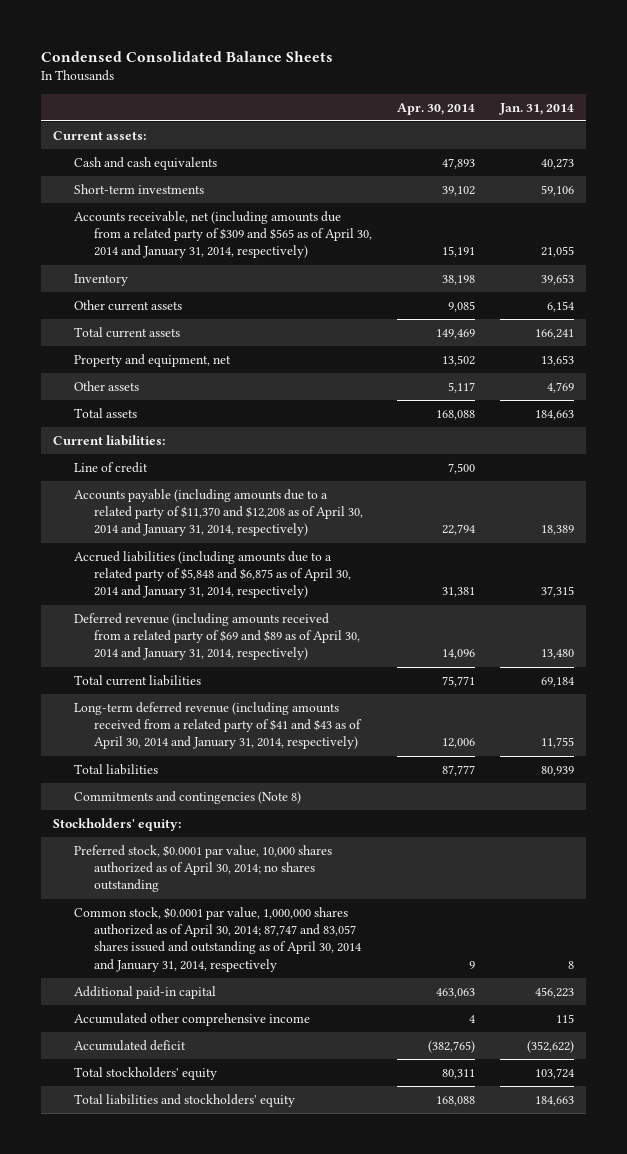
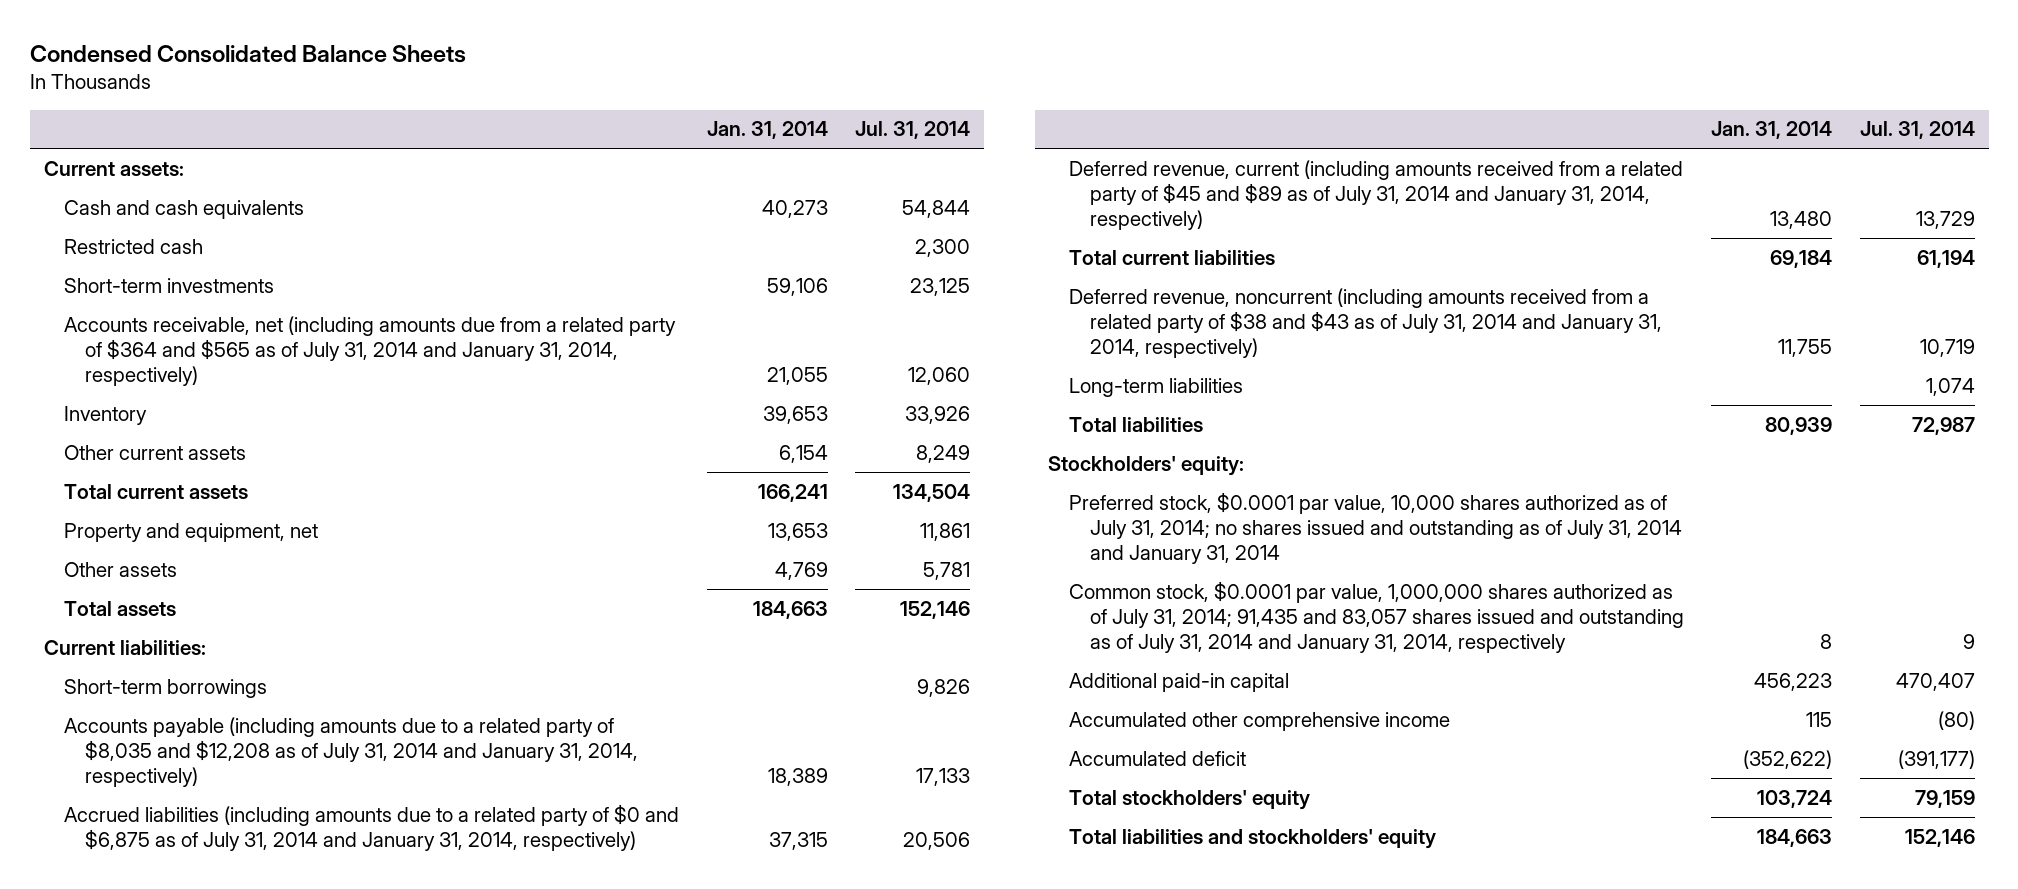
[397,102,476,115] Apr. 30, 2014 -> none
none -> [854,121,970,140] Jul. 31, 2014
none -> [64,238,204,254] Restricted cash
[73,211,373,259] Accounts receivable, net (including amounts due from a related party of $309 and $565 as of April 30, 2014 and January 31, 2014, respectively) -> [64,315,677,386] Accounts receivable, net (including amounts due from a related party of $364 and $565 as of July 31, 2014 and January 31, 2014, respectively)
[73,462,148,474] Line of credit -> none
none -> [64,678,268,698] Short-term borrowings
[73,489,364,537] Accounts payable (including amounts due to a related party of $11,370 and $12,208 as of April 30, 2014 and January 31, 2014, respectively) -> [64,716,638,787] Accounts payable (including amounts due to a related party of $8,035 and $12,208 as of July 31, 2014 and January 31, 2014, respectively)
[73,551,352,599] Accrued liabilities (including amounts due to a related party of $5,848 and $6,875 as of April 30, 2014 and January 31, 2014, respectively) -> [64,803,680,851] Accrued liabilities (including amounts due to a related party of $0 and $6,875 as of July 31, 2014 and January 31, 2014, respectively)
[73,613,361,661] Deferred revenue (including amounts received from a related party of $69 and $89 as of April 30, 2014 and January 31, 2014, respectively) -> [1069,159,1684,230] Deferred revenue, current (including amounts received from a related party of $45 and $89 as of July 31, 2014 and January 31, 2014, respectively)
[73,702,363,750] Long-term deferred revenue (including amounts received from a related party of $41 and $43 as of April 30, 2014 and January 31, 2014, respectively) -> [1069,287,1662,358] Deferred revenue, noncurrent (including amounts received from a related party of $38 and $43 as of July 31, 2014 and January 31, 2014, respectively)
none -> [1069,377,1244,397] Long-term liabilities
[73,791,301,805] Commitments and contingencies (Note 8) -> none
[73,845,332,893] Preferred stock, $0.0001 par value, 10,000 shares authorized as of April 30, 2014; no shares outstanding -> [1069,491,1682,564] Preferred stock, $0.0001 par value, 10,000 shares authorized as of July 31, 2014; no shares issued and outstanding as of July 31, 2014 and January 31, 2014
[73,907,362,972] Common stock, $0.0001 par value, 1,000,000 shares authorized as of April 30, 2014; 87,747 and 83,057 shares issued and outstanding as of April 30, 2014 and January 31, 2014, respectively -> [1069,580,1684,653] Common stock, $0.0001 par value, 1,000,000 shares authorized as of July 31, 2014; 91,435 and 83,057 shares issued and outstanding as of July 31, 2014 and January 31, 2014, respectively

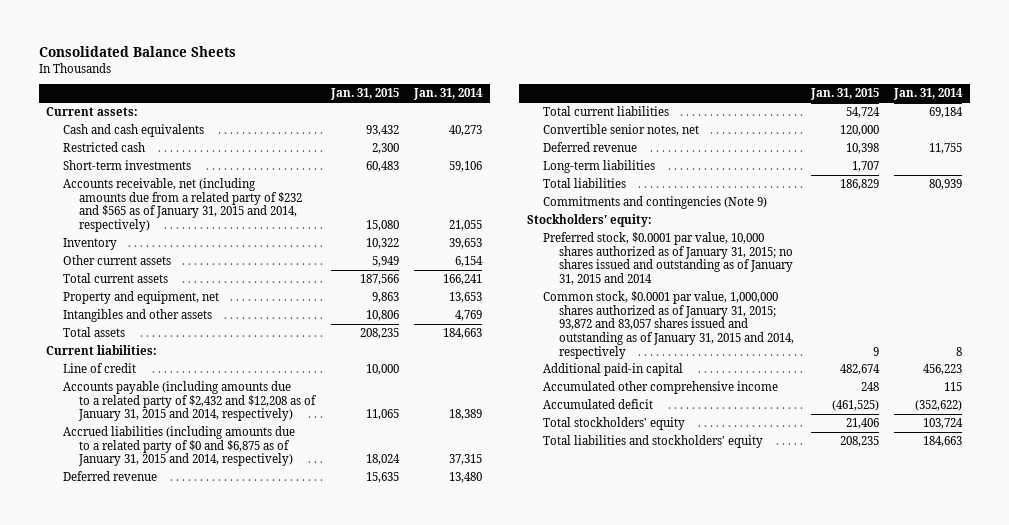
[29,44,466,63] Condensed Consolidated Balance Sheets -> [38,45,236,57] Consolidated Balance Sheets
[854,121,970,140] Jul. 31, 2014 -> none
none -> [329,88,399,101] Jan. 31, 2015
[64,315,677,386] Accounts receivable, net (including amounts due from a related party of $364 and $565 as of July 31, 2014 and January 31, 2014, respectively) -> [62,178,303,232] Accounts receivable, net (including amounts due from a related party of $232 and $565 as of January 31, 2015 and 2014, respectively)
[64,561,178,577] Other assets -> [62,309,212,323] Intangibles and other assets
[64,678,268,698] Short-term borrowings -> none
none -> [62,363,136,374] Line of credit
[64,716,638,787] Accounts payable (including amounts due to a related party of $8,035 and $12,208 as of July 31, 2014 and January 31, 2014, respectively) -> [62,381,318,422] Accounts payable (including amounts due to a related party of $2,432 and $12,208 as of January 31, 2015 and 2014, respectively)
[64,803,680,851] Accrued liabilities (including amounts due to a related party of $0 and $6,875 as of July 31, 2014 and January 31, 2014, respectively) -> [62,426,295,467] Accrued liabilities (including amounts due to a related party of $0 and $6,875 as of January 31, 2015 and 2014, respectively)
[1069,159,1684,230] Deferred revenue, current (including amounts received from a related party of $45 and $89 as of July 31, 2014 and January 31, 2014, respectively) -> [62,471,157,482] Deferred revenue
none -> [542,124,699,137] Convertible senior notes, net
[1069,287,1662,358] Deferred revenue, noncurrent (including amounts received from a related party of $38 and $43 as of July 31, 2014 and January 31, 2014, respectively) -> [542,142,637,153] Deferred revenue
none -> [542,196,767,210] Commitments and contingencies (Note 9)
[1069,491,1682,564] Preferred stock, $0.0001 par value, 10,000 shares authorized as of July 31, 2014; no shares issued and outstanding as of July 31, 2014 and January 31, 2014 -> [542,232,794,285] Preferred stock, $0.0001 par value, 10,000 shares authorized as of January 31, 2015; no shares issued and outstanding as of January 31, 2015 and 2014
[1069,580,1684,653] Common stock, $0.0001 par value, 1,000,000 shares authorized as of July 31, 2014; 91,435 and 83,057 shares issued and outstanding as of July 31, 2014 and January 31, 2014, respectively -> [542,291,795,359] Common stock, $0.0001 par value, 1,000,000 shares authorized as of January 31, 2015; 93,872 and 83,057 shares issued and outstanding as of January 31, 2015 and 2014, respectively

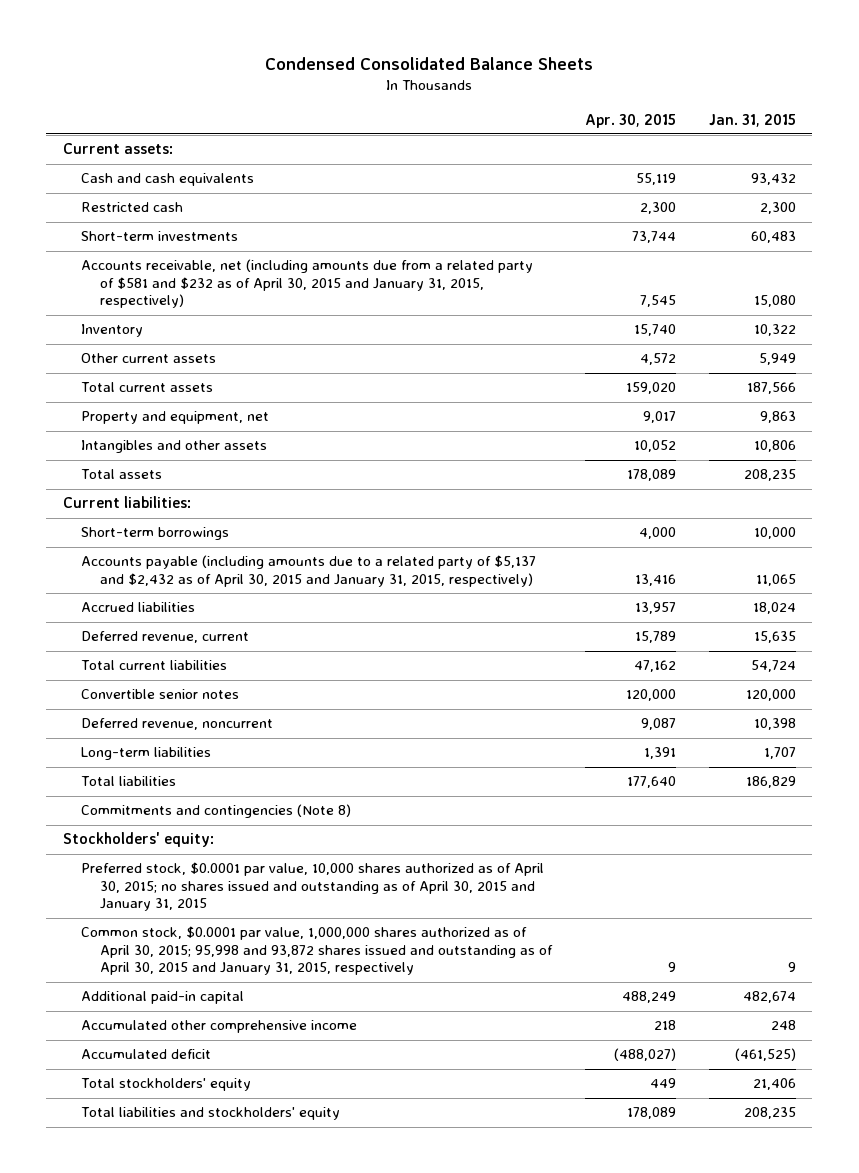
[38,45,236,57] Consolidated Balance Sheets -> [265,56,594,70] Condensed Consolidated Balance Sheets
[413,88,484,101] Jan. 31, 2014 -> none
none -> [584,113,676,128] Apr. 30, 2015
[62,178,303,232] Accounts receivable, net (including amounts due from a related party of $232 and $565 as of January 31, 2015 and 2014, respectively) -> [81,259,534,309] Accounts receivable, net (including amounts due from a related party of $581 and $232 as of April 30, 2015 and January 31, 2015, respectively)
[62,363,136,374] Line of credit -> none
none -> [81,527,230,541] Short-term borrowings
[62,381,318,422] Accounts payable (including amounts due to a related party of $2,432 and $12,208 as of January 31, 2015 and 2014, respectively) -> [81,555,537,587] Accounts payable (including amounts due to a related party of $5,137 and $2,432 as of April 30, 2015 and January 31, 2015, respectively)
[62,426,295,467] Accrued liabilities (including amounts due to a related party of $0 and $6,875 as of January 31, 2015 and 2014, respectively) -> [81,602,196,613] Accrued liabilities
[62,471,157,482] Deferred revenue -> [81,631,250,644] Deferred revenue, current
[542,124,699,137] Convertible senior notes, net -> [81,689,240,700] Convertible senior notes
[542,142,637,153] Deferred revenue -> [81,718,274,731] Deferred revenue, noncurrent
[542,196,767,210] Commitments and contingencies (Note 9) -> [81,804,352,819] Commitments and contingencies (Note 8)
[542,232,794,285] Preferred stock, $0.0001 par value, 10,000 shares authorized as of January 31, 2015; no shares issued and outstanding as of January 31, 2015 and 2014 -> [81,862,545,912] Preferred stock, $0.0001 par value, 10,000 shares authorized as of April 30, 2015; no shares issued and outstanding as of April 30, 2015 and January 31, 2015
[542,291,795,359] Common stock, $0.0001 par value, 1,000,000 shares authorized as of January 31, 2015; 93,872 and 83,057 shares issued and outstanding as of January 31, 2015 and 2014, respectively -> [81,926,553,976] Common stock, $0.0001 par value, 1,000,000 shares authorized as of April 30, 2015; 95,998 and 93,872 shares issued and outstanding as of April 30, 2015 and January 31, 2015, respectively

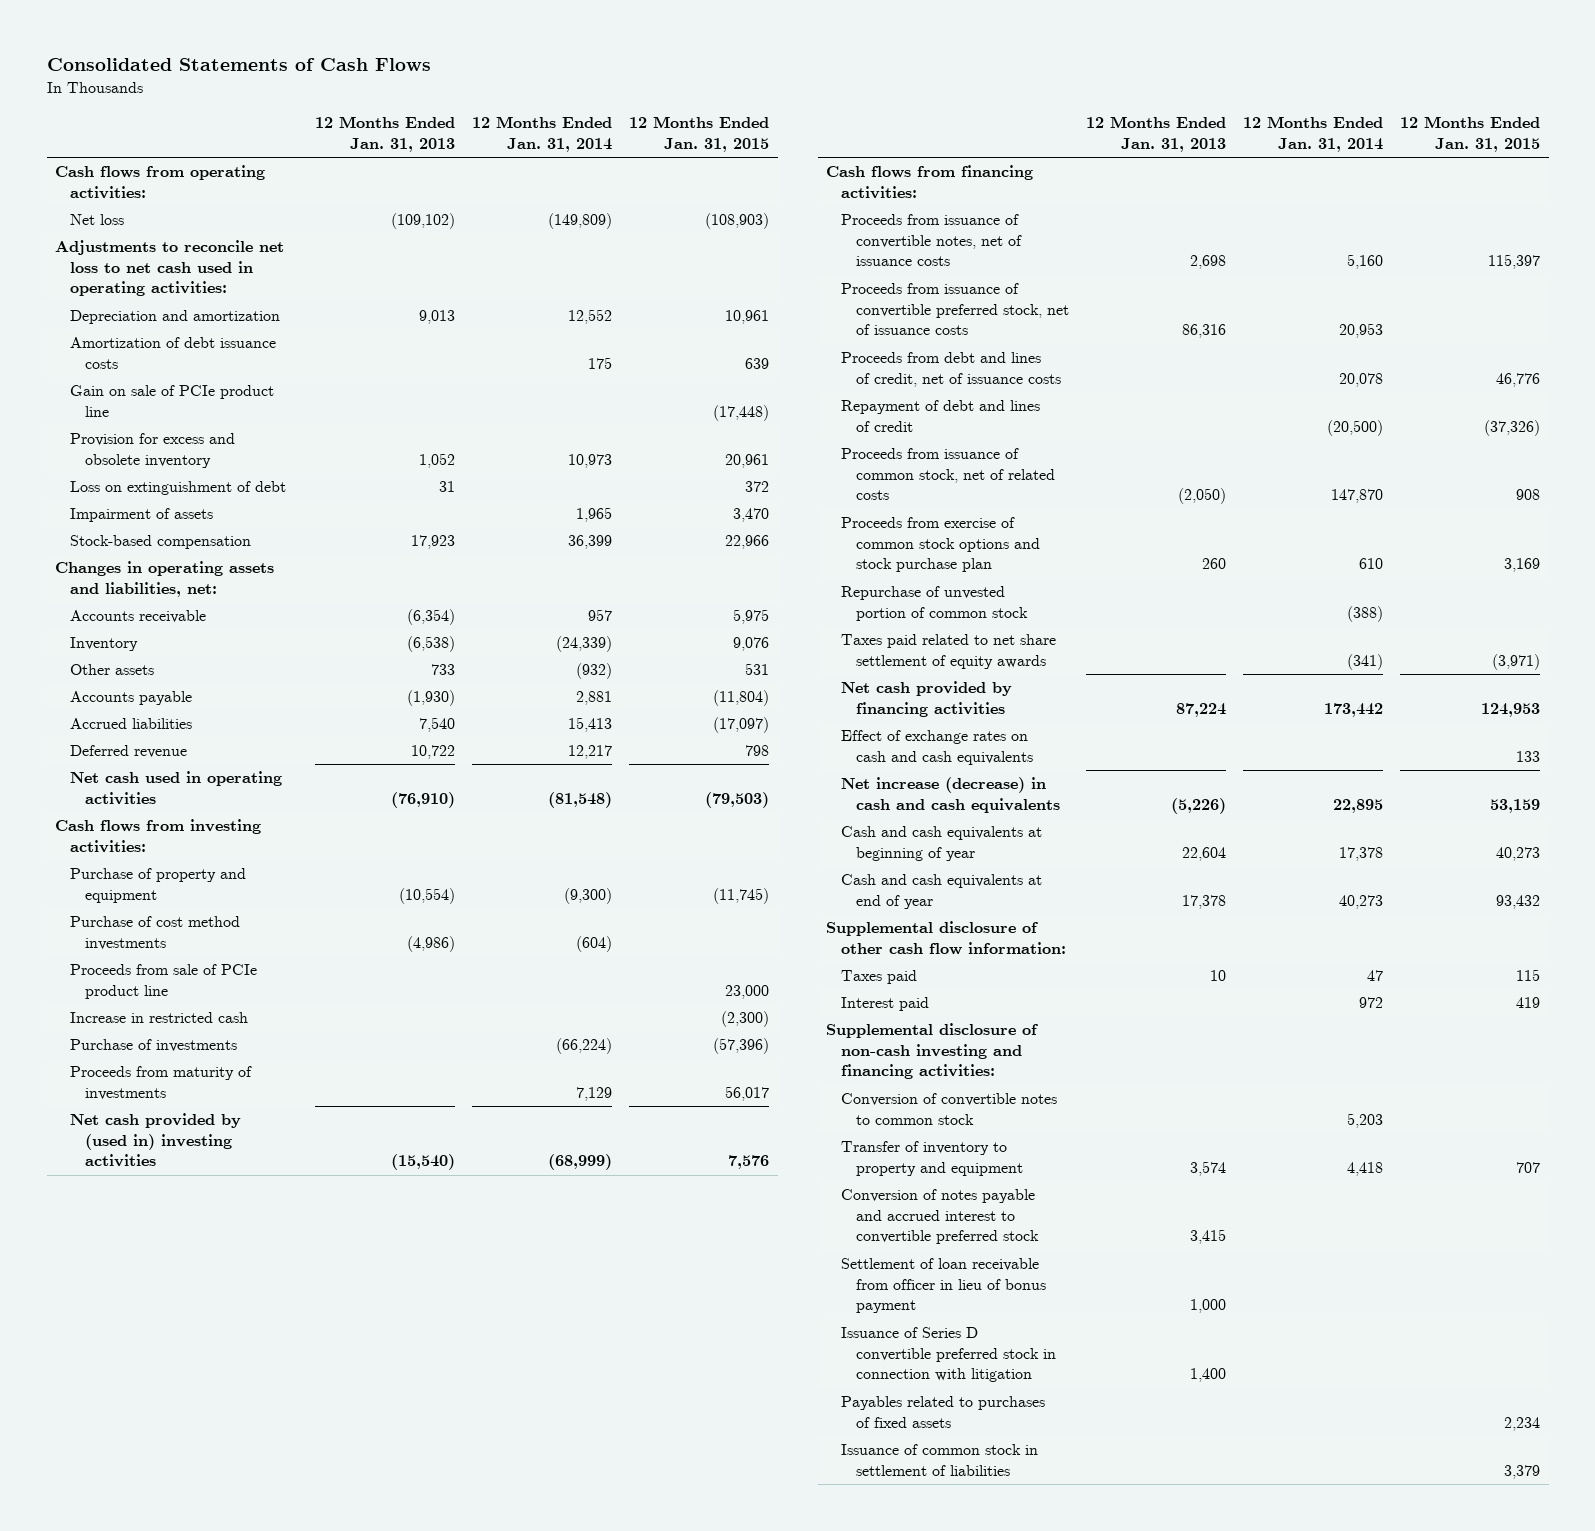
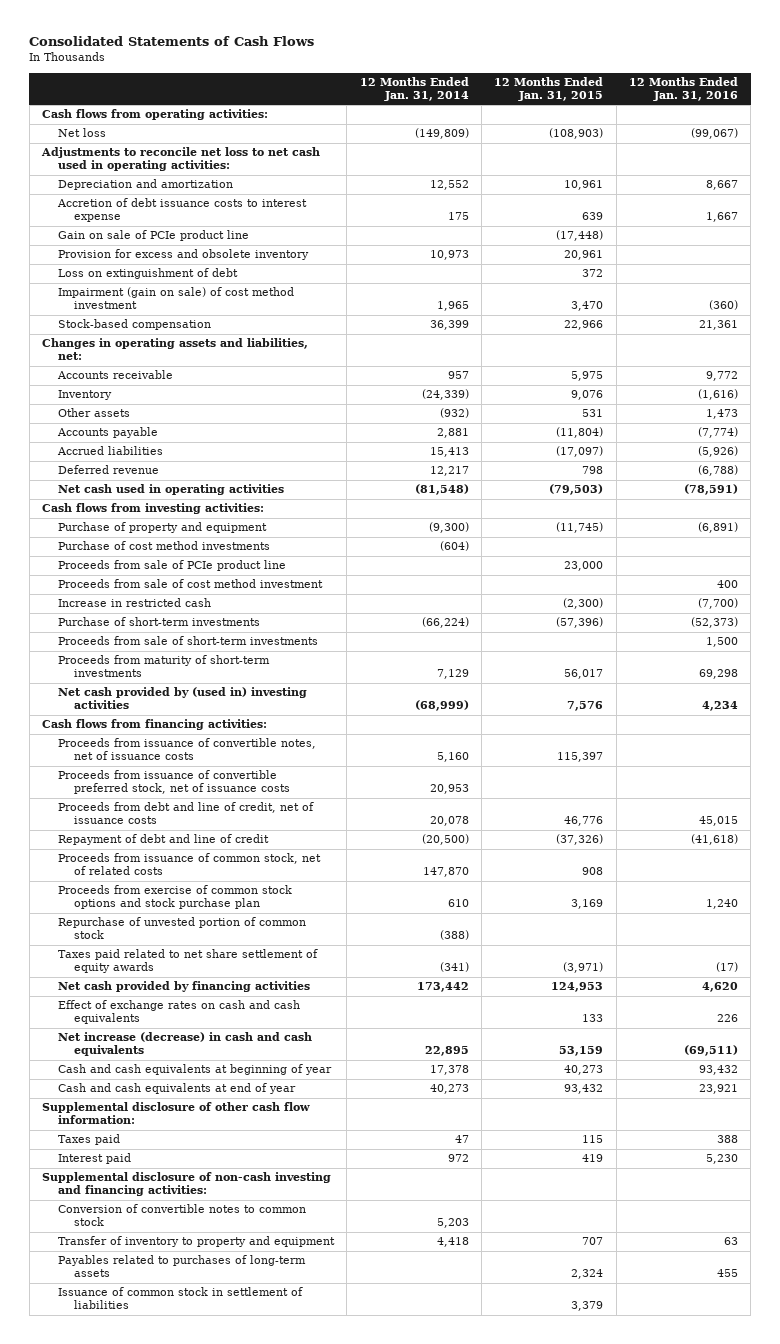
[315,116,456,152] 12 Months Ended Jan. 31, 2013 -> none
none -> [628,76,738,102] 12 Months Ended Jan. 31, 2016
[70,337,277,369] Amortization of debt issuance costs -> [57,198,308,223] Accretion of debt issuance costs to interest expense
[70,508,214,523] Impairment of assets -> [58,287,295,310] Impairment (gain on sale) of cost method investment
none -> [58,579,324,589] Proceeds from sale of cost method investment
[70,1039,238,1053] Purchase of investments -> [58,617,261,627] Purchase of short-term investments
none -> [58,636,319,646] Proceeds from sale of short-term investments
[70,1066,253,1100] Proceeds from maturity of investments -> [58,655,271,678] Proceeds from maturity of short-term investments
[841,352,1062,387] Proceeds from debt and lines of credit, net of issuance costs -> [58,802,315,825] Proceeds from debt and line of credit, net of issuance costs
[841,400,1041,432] Repayment of debt and lines of credit -> [58,834,270,846] Repayment of debt and line of credit
[841,1189,1040,1245] Conversion of notes payable and accrued interest to convertible preferred stock -> none
[841,1258,1047,1314] Settlement of loan receivable from officer in lieu of bonus payment -> none
[841,1327,1057,1383] Issuance of Series D convertible preferred stock in connection with litigation -> none
[841,1396,1046,1428] Payables related to purchases of fixed assets -> [58,1255,307,1278] Payables related to purchases of long-term assets
[1504,1416,1541,1431] 2,234 -> [571,1269,604,1280] 2,324

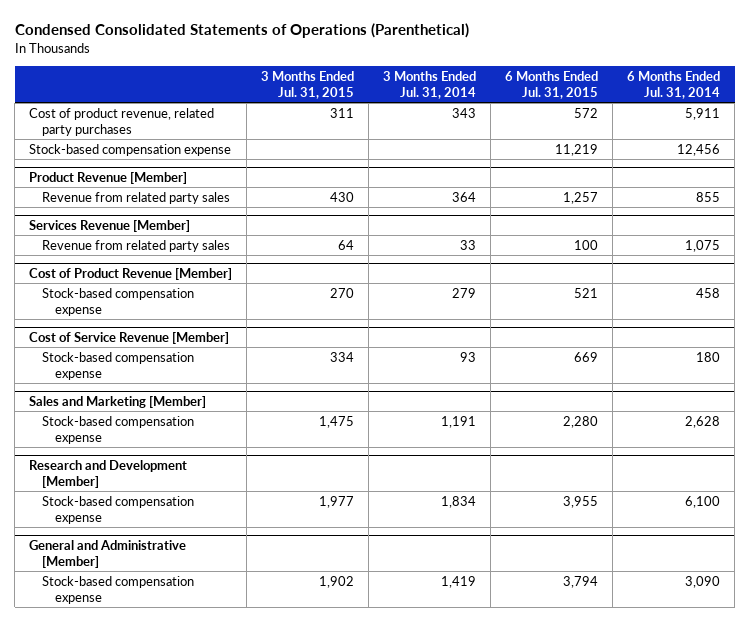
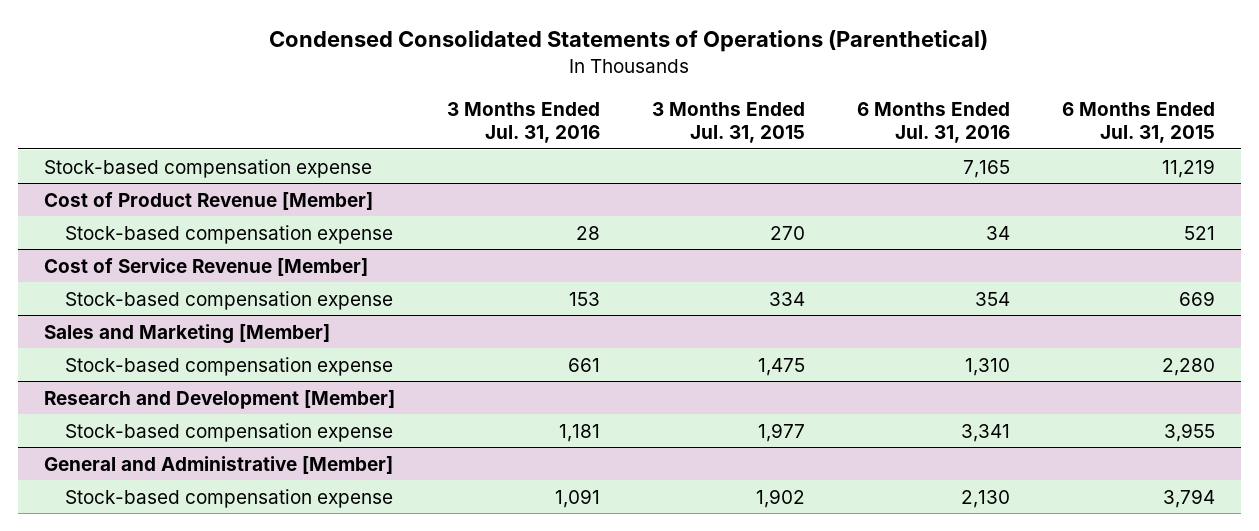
[383,70,477,100] 3 Months Ended Jul. 31, 2014 -> none
[627,70,721,100] 6 Months Ended Jul. 31, 2014 -> none
none -> [446,101,600,144] 3 Months Ended Jul. 31, 2016
none -> [856,101,1010,144] 6 Months Ended Jul. 31, 2016
[29,107,215,136] Cost of product revenue, related party purchases -> none
[29,171,188,184] Product Revenue [Member] -> none
[42,191,231,204] Revenue from related party sales -> none
[29,219,191,232] Services Revenue [Member] -> none
[42,239,231,252] Revenue from related party sales -> none

